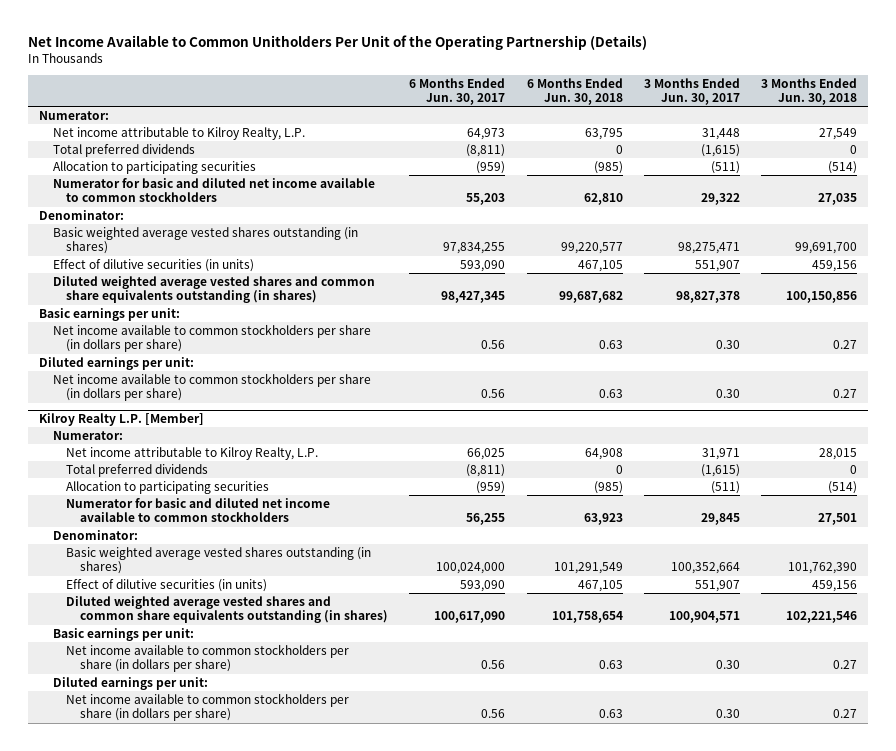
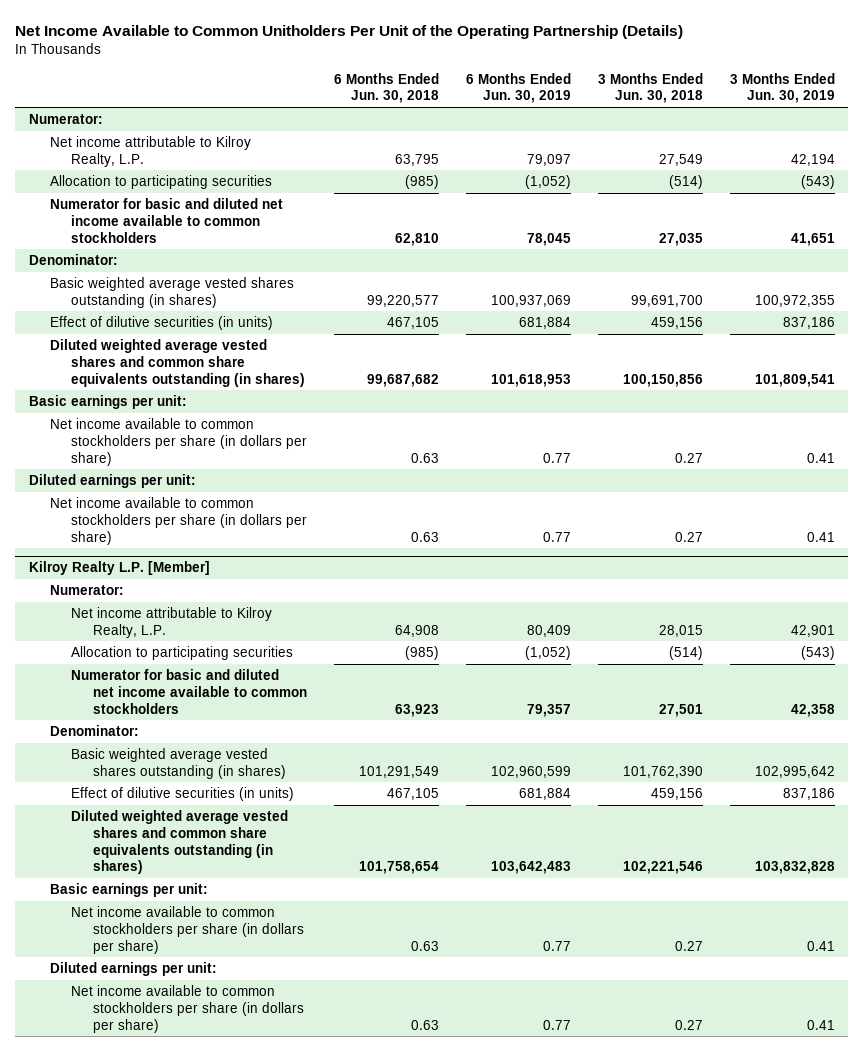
[409,77,506,105] 6 Months Ended Jun. 30, 2017 -> none
[643,77,740,105] 3 Months Ended Jun. 30, 2017 -> none
none -> [466,72,572,104] 6 Months Ended Jun. 30, 2019
none -> [729,72,835,104] 3 Months Ended Jun. 30, 2019
[52,144,195,158] Total preferred dividends -> none
[66,464,209,478] Total preferred dividends -> none

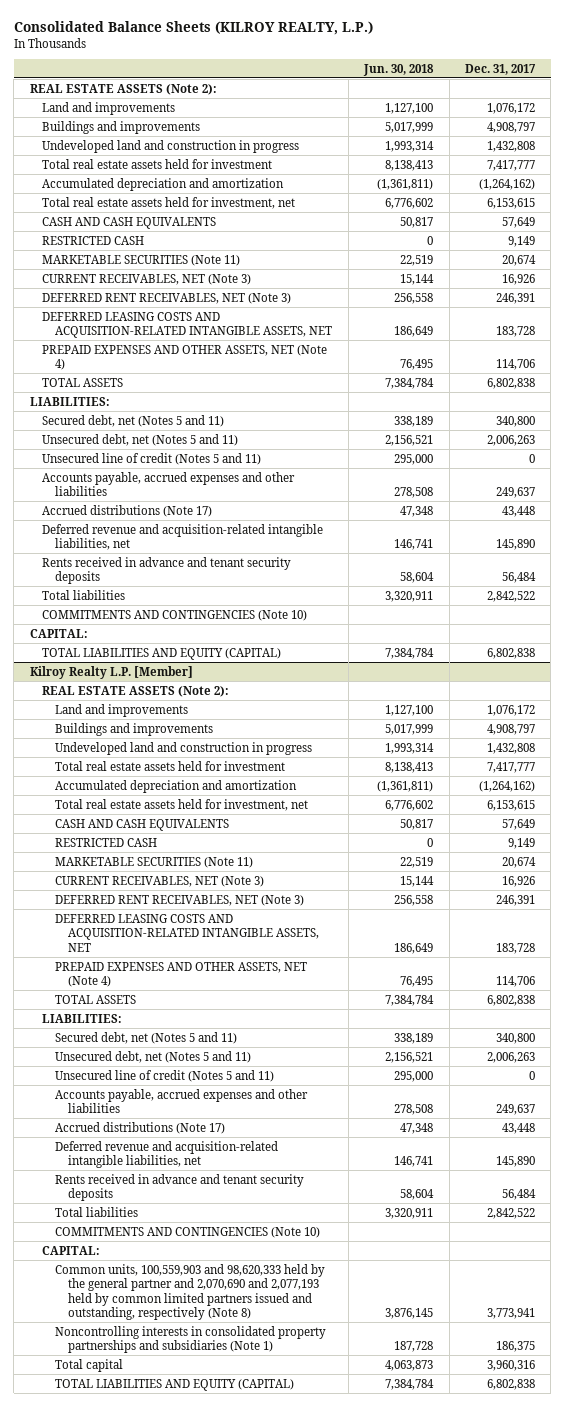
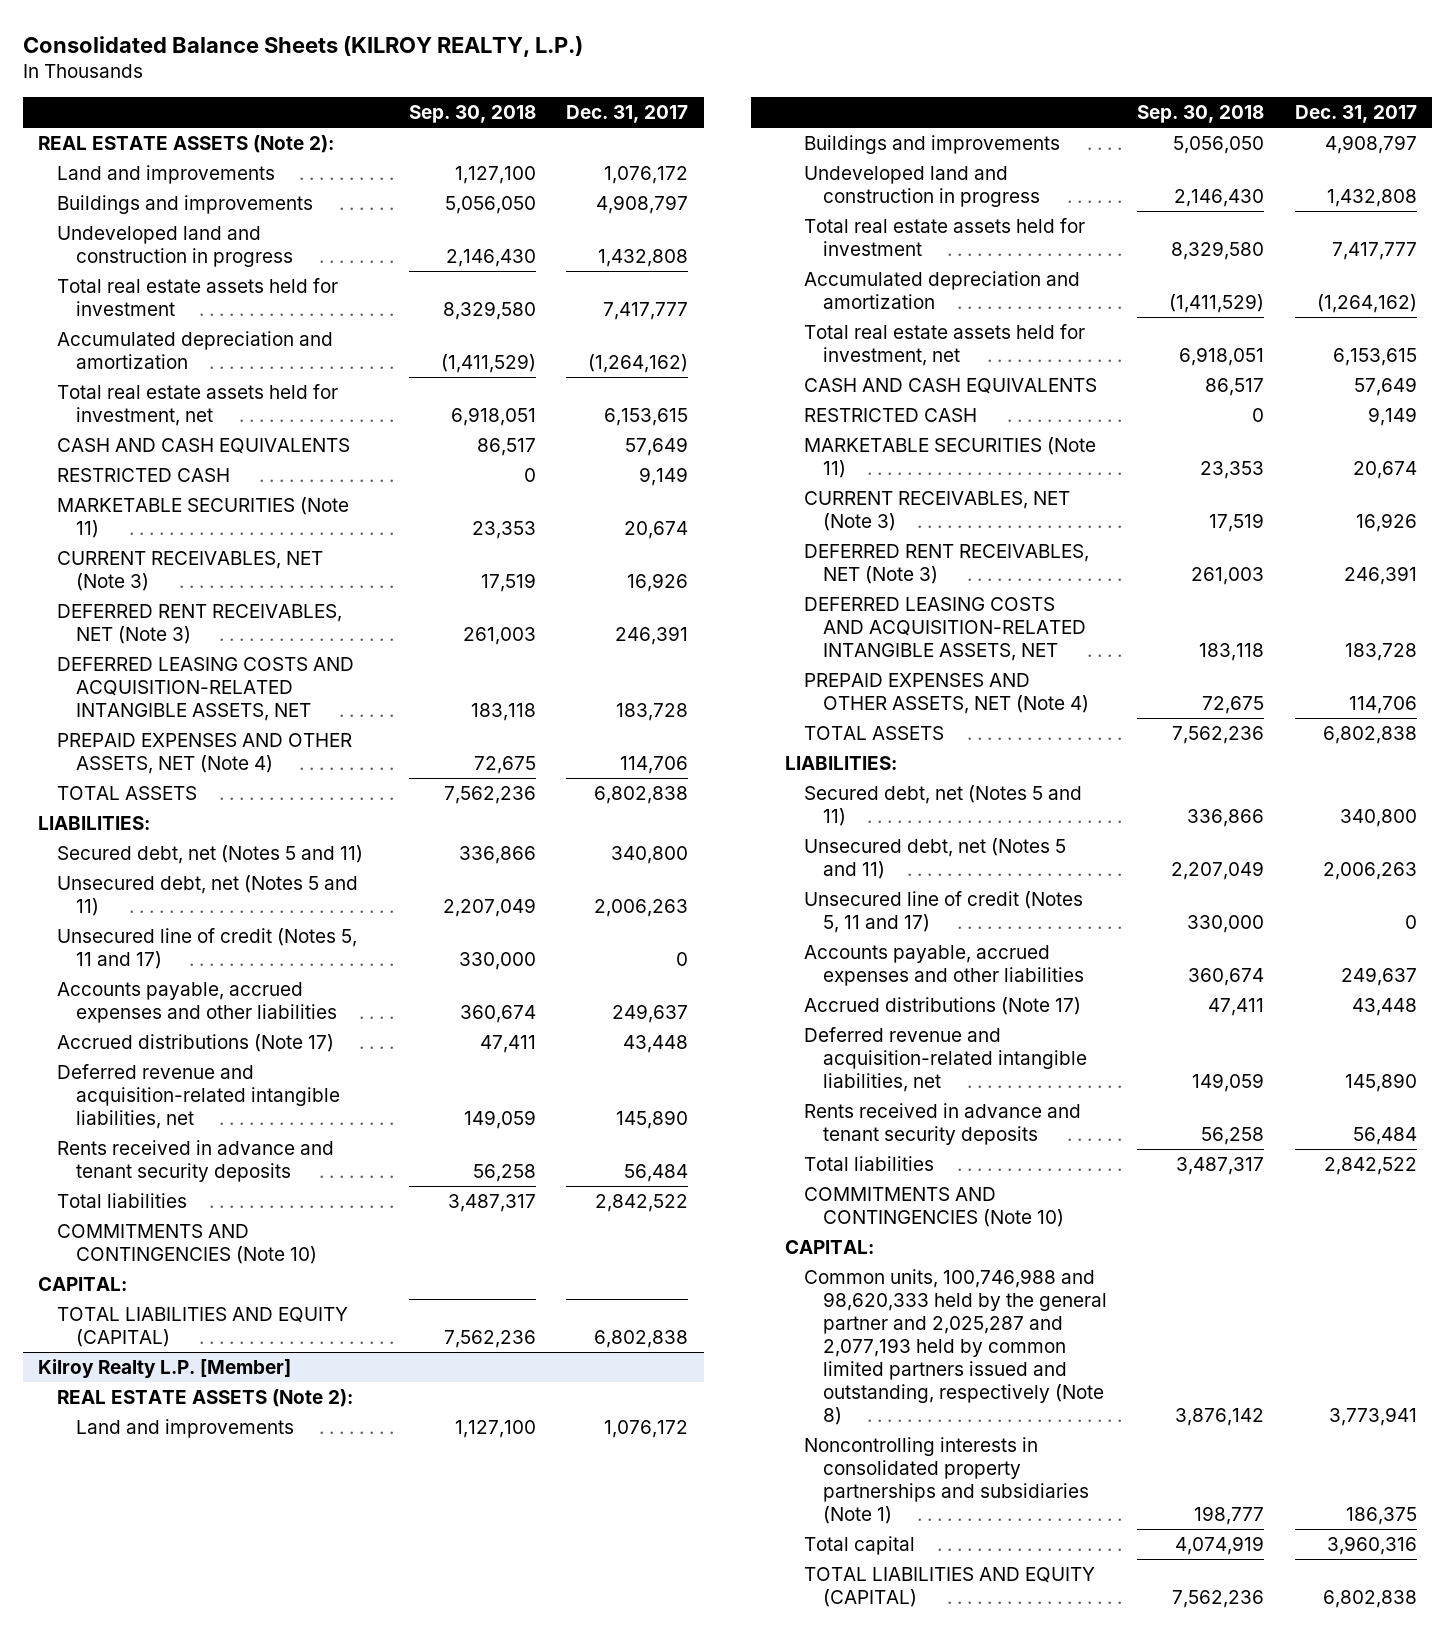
[363,63,435,76] Jun. 30, 2018 -> none
none -> [409,105,537,124] Sep. 30, 2018
[42,452,262,465] Unsecured line of credit (Notes 5 and 11) -> [57,927,358,969] Unsecured line of credit (Notes 5, 11 and 17)
[55,1069,275,1082] Unsecured line of credit (Notes 5 and 11) -> [804,890,1084,933] Unsecured line of credit (Notes 5, 11 and 17)
[55,1263,326,1321] Common units, 100,559,903 and 98,620,333 held by the general partner and 2,070,690 and 2,077,193 held by common limited partners issued and outstanding, respectively (Note 8) -> [804,1268,1107,1425] Common units, 100,746,988 and 98,620,333 held by the general partner and 2,025,287 and 2,077,193 held by common limited partners issued and outstanding, respectively (Note 8)

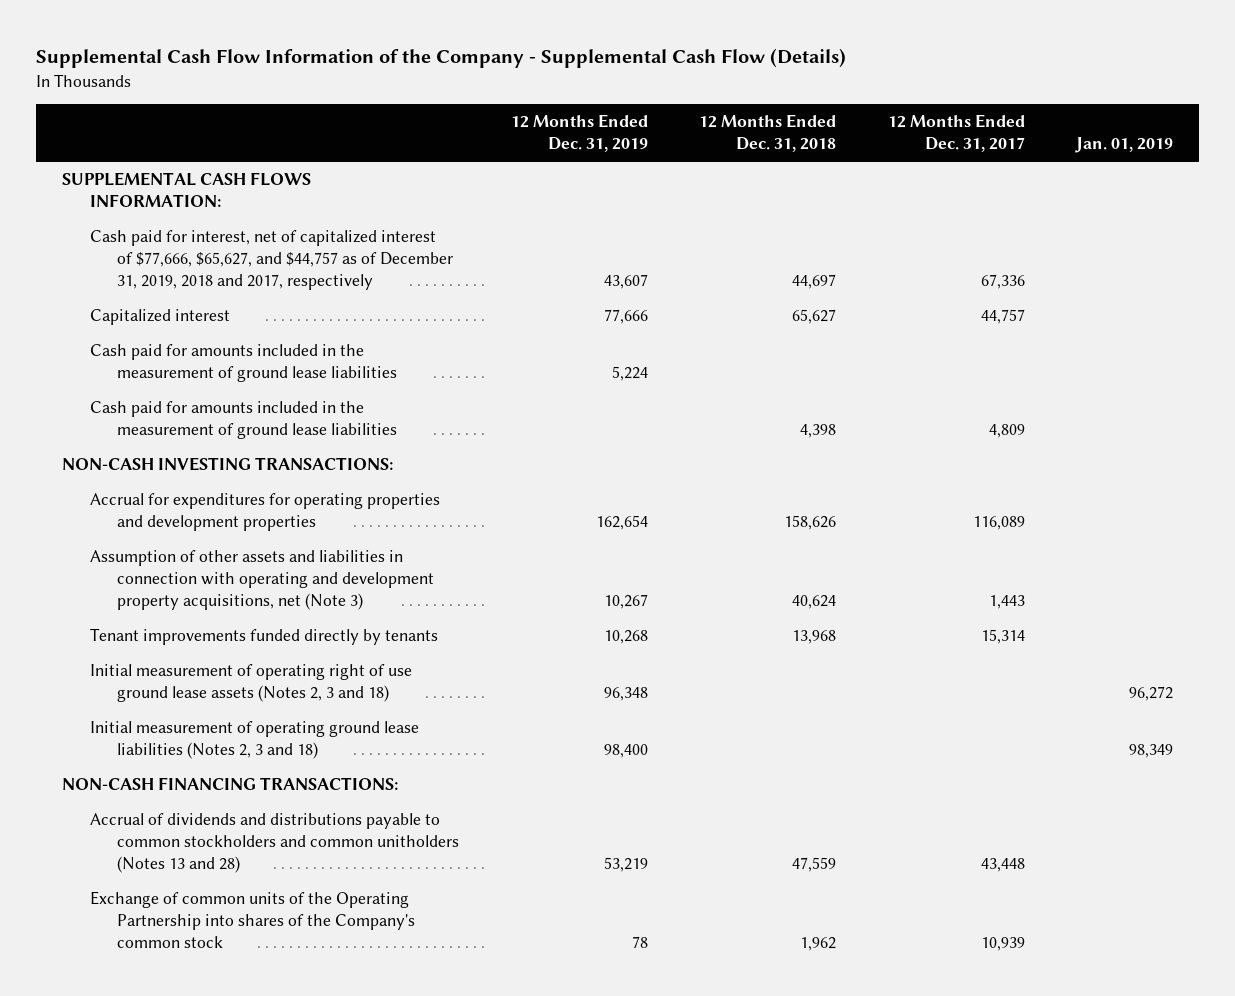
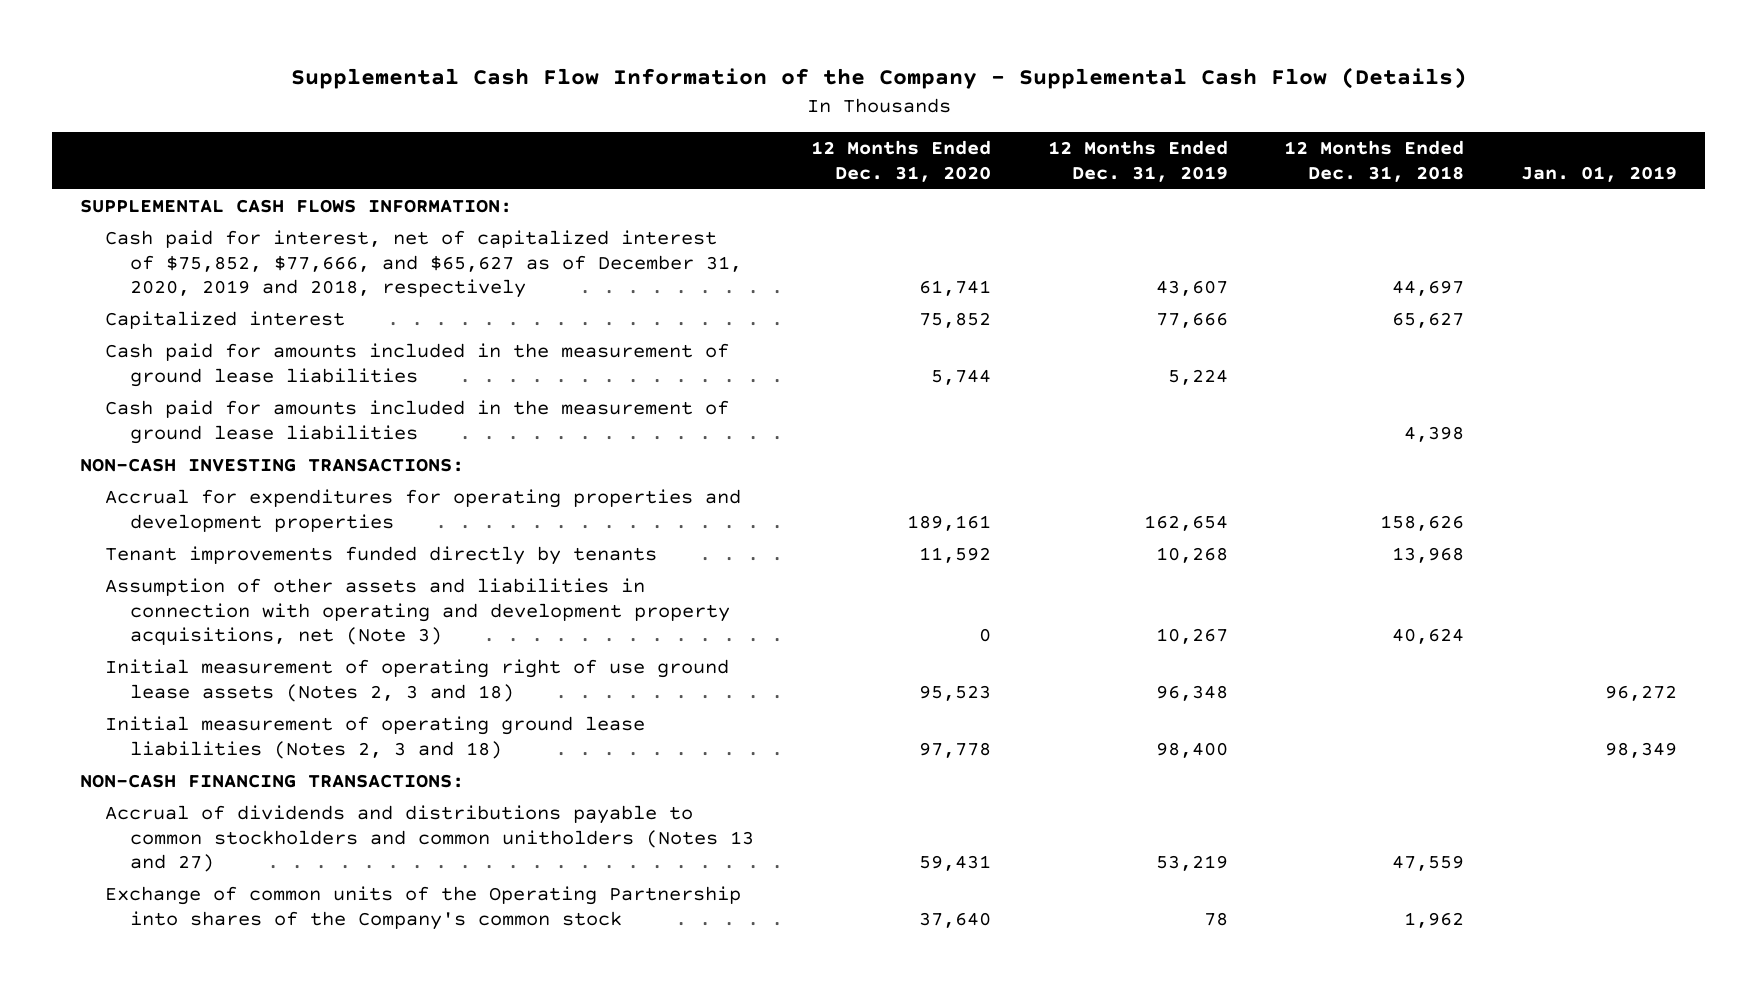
[887,114,1025,153] 12 Months Ended Dec. 31, 2017 -> none
none -> [810,140,991,182] 12 Months Ended Dec. 31, 2020
[89,230,454,291] Cash paid for interest, net of capitalized interest of $77,666, $65,627, and $44,757 as of December 31, 2019, 2018 and 2017, respectively -> [105,230,743,298] Cash paid for interest, net of capitalized interest of $75,852, $77,666, and $65,627 as of December 31, 2020, 2019 and 2018, respectively
[89,550,435,611] Assumption of other assets and liabilities in connection with operating and development property acquisitions, net (Note 3) -> [105,578,731,645] Assumption of other assets and liabilities in connection with operating and development property acquisitions, net (Note 3)
[89,813,460,874] Accrual of dividends and distributions payable to common stockholders and common unitholders (Notes 13 and 28) -> [105,805,755,872] Accrual of dividends and distributions payable to common stockholders and common unitholders (Notes 13 and 27)

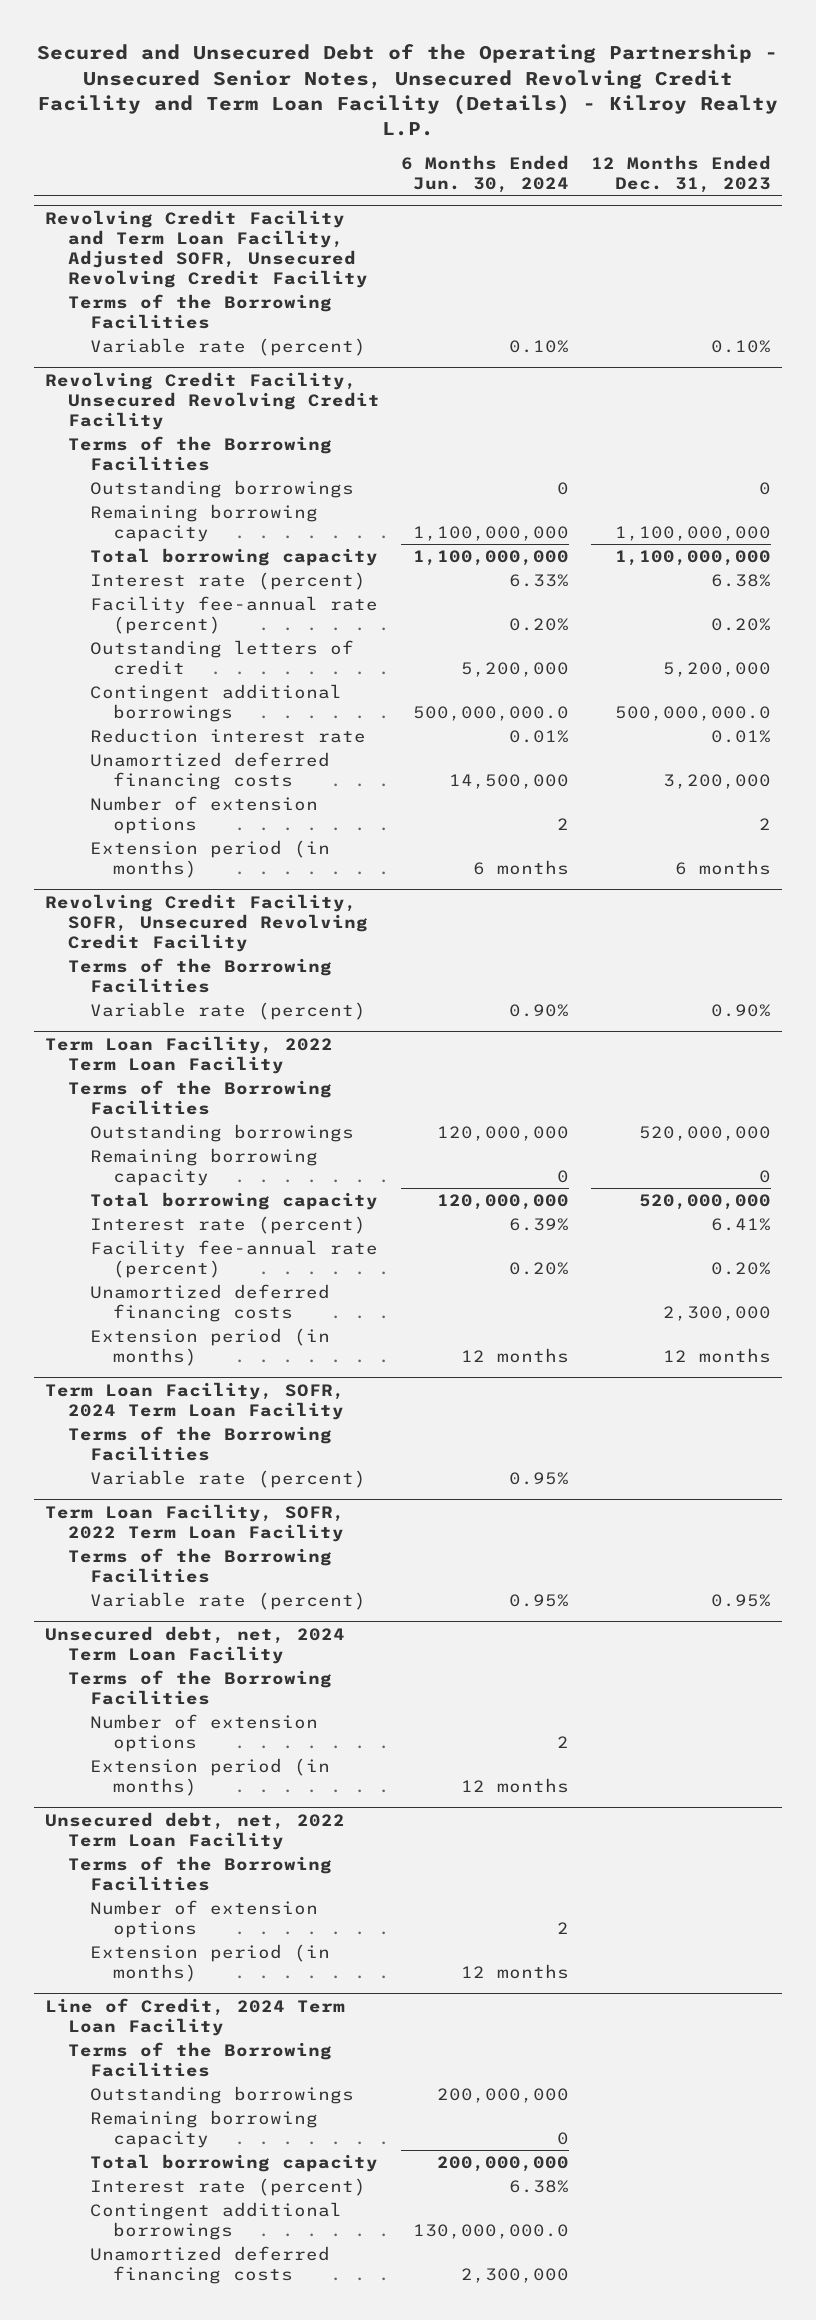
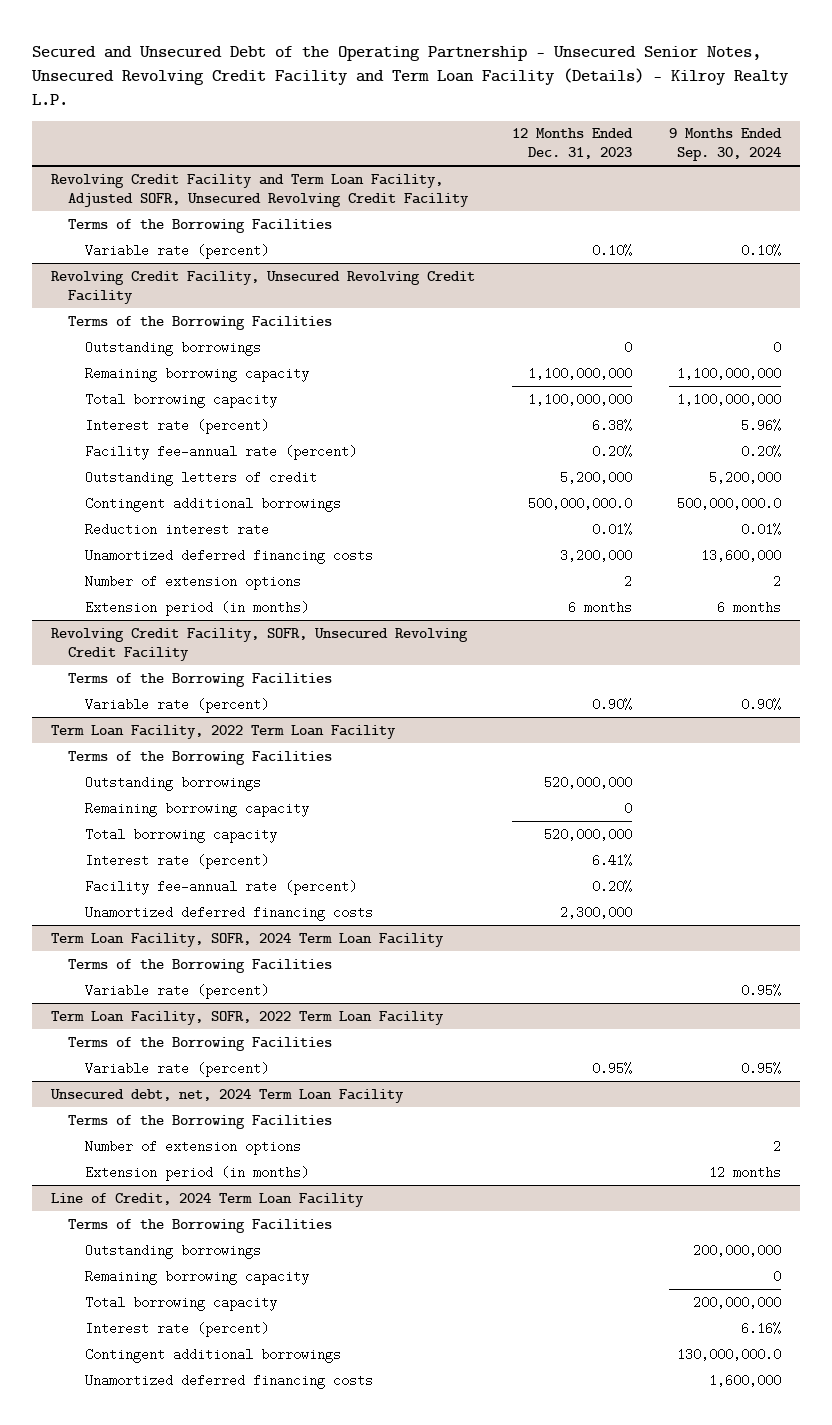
[401,155,570,194] 6 Months Ended Jun. 30, 2024 -> none
none -> [669,128,783,162] 9 Months Ended Sep. 30, 2024
[90,1327,331,1366] Extension period (in months) -> none
[44,1811,345,1850] Unsecured debt, net, 2022 Term Loan Facility -> none
[67,1855,332,1891] Terms of the Borrowing Facilities -> none
[90,1899,319,1938] Number of extension options -> none
[90,1943,331,1982] Extension period (in months) -> none

